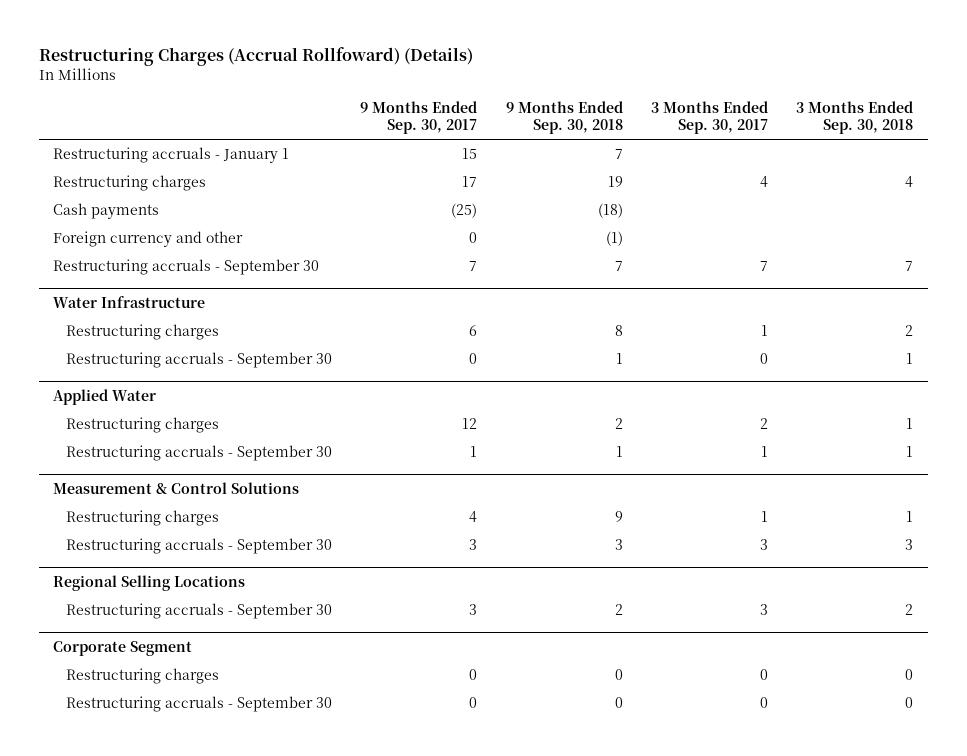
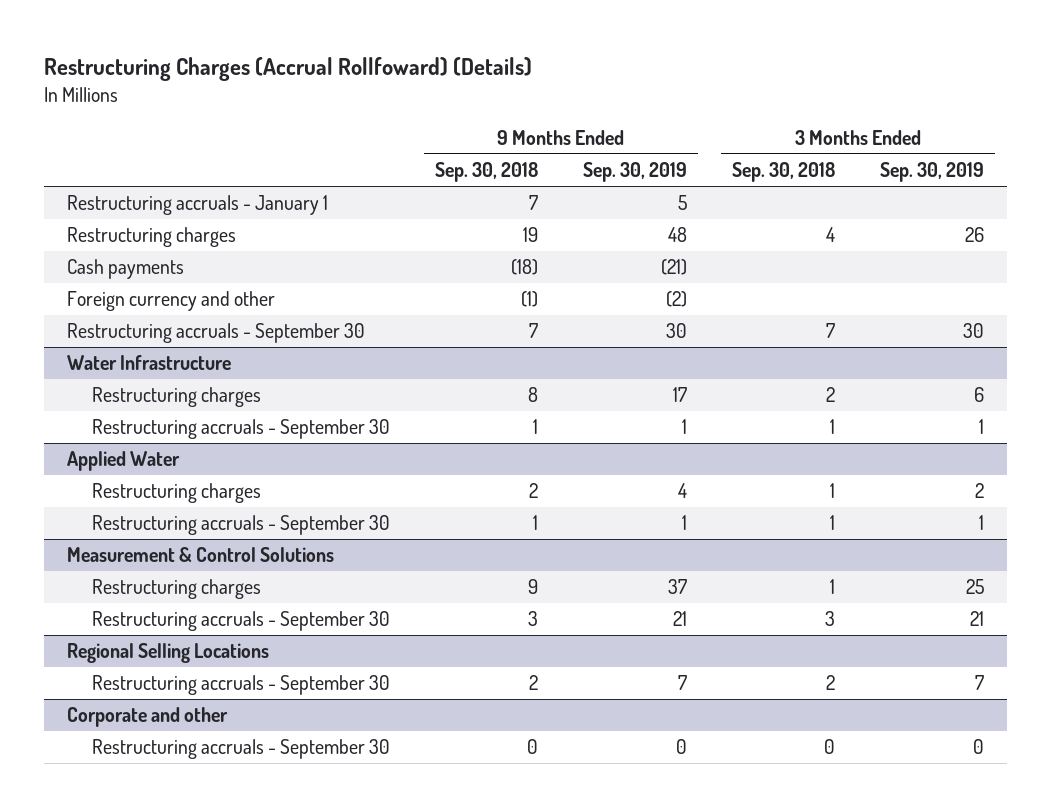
[360,100,478,135] 9 Months Ended Sep. 30, 2017 -> none
[651,100,769,135] 3 Months Ended Sep. 30, 2017 -> none
none -> [583,162,688,183] Sep. 30, 2019
none -> [880,162,985,183] Sep. 30, 2019
[65,668,219,685] Restructuring charges -> none
[53,640,193,656] Corporate Segment -> [66,707,228,728] Corporate and other

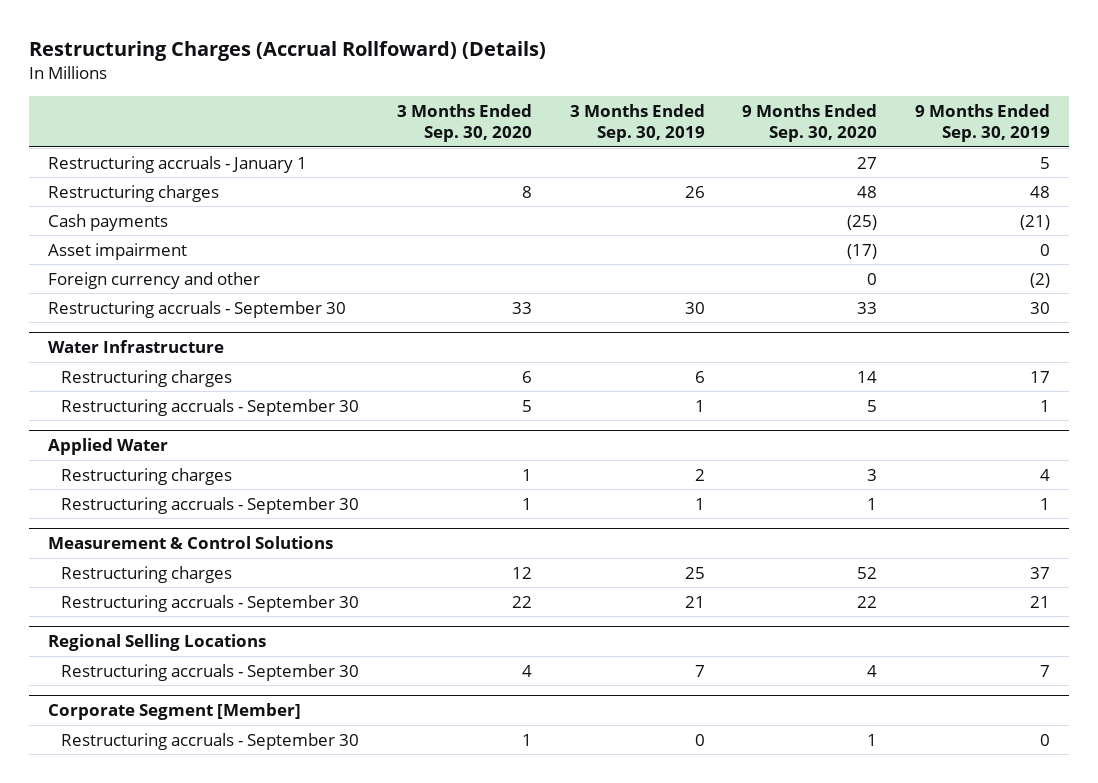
[435,162,539,183] Sep. 30, 2018 -> none
[732,162,836,183] Sep. 30, 2018 -> none
none -> [396,103,532,143] 3 Months Ended Sep. 30, 2020
none -> [742,103,878,143] 9 Months Ended Sep. 30, 2020
none -> [48,242,188,260] Asset impairment
[66,707,228,728] Corporate and other -> [48,703,302,721] Corporate Segment [Member]

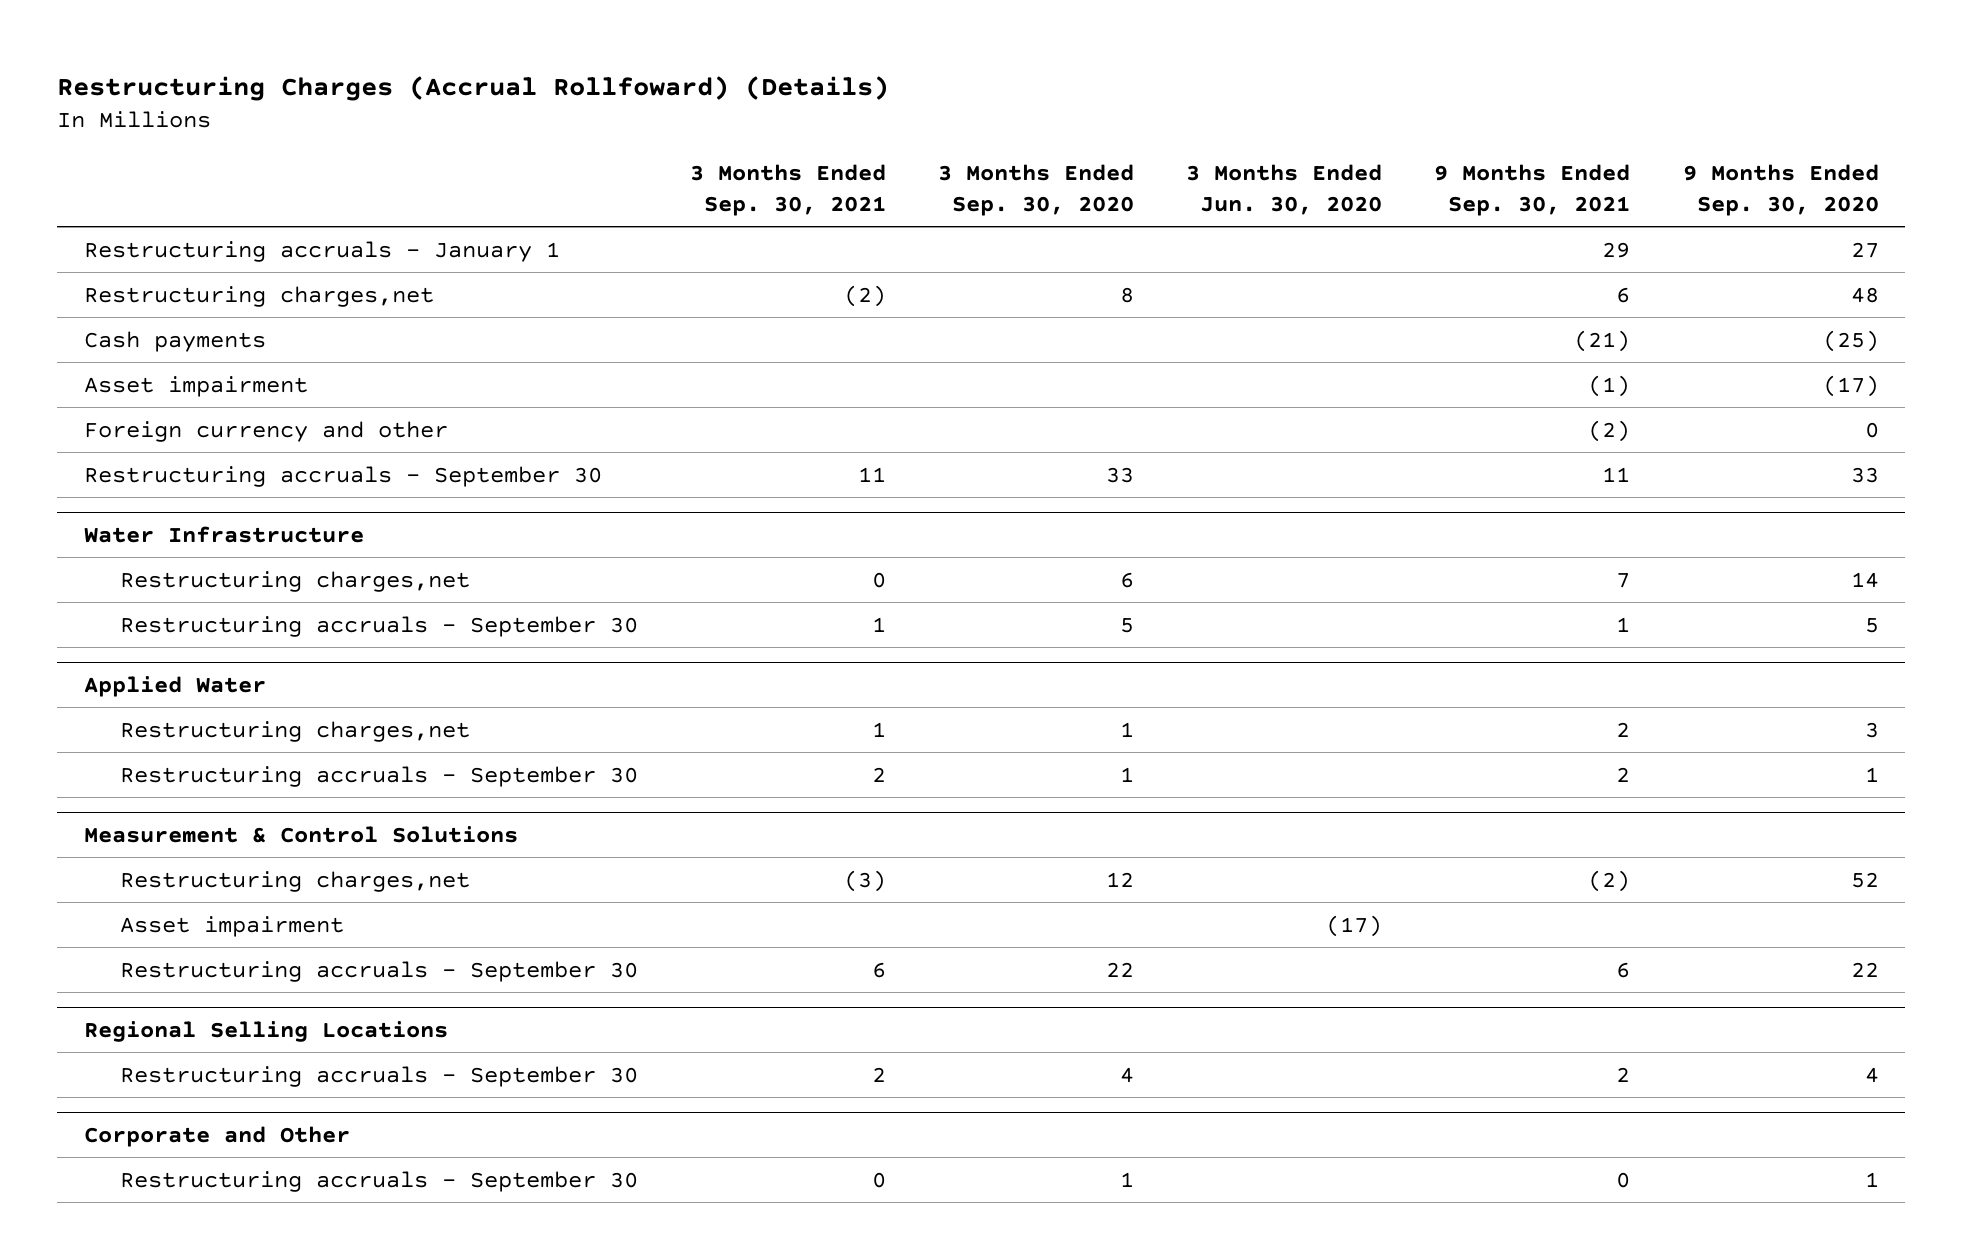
[569,103,705,143] 3 Months Ended Sep. 30, 2019 -> none
[915,103,1051,143] 9 Months Ended Sep. 30, 2019 -> none
none -> [690,164,887,217] 3 Months Ended Sep. 30, 2021
none -> [1186,164,1383,216] 3 Months Ended Jun. 30, 2020
none -> [1434,164,1631,217] 9 Months Ended Sep. 30, 2021
[48,184,220,202] Restructuring charges -> [83,285,434,307] Restructuring charges,net
[60,369,232,387] Restructuring charges -> [120,570,471,592] Restructuring charges,net
[60,467,232,485] Restructuring charges -> [120,720,471,742] Restructuring charges,net
[60,565,232,583] Restructuring charges -> [120,870,471,892] Restructuring charges,net
none -> [120,915,345,937] Asset impairment
[48,703,302,721] Corporate Segment [Member] -> [83,1125,350,1147] Corporate and Other

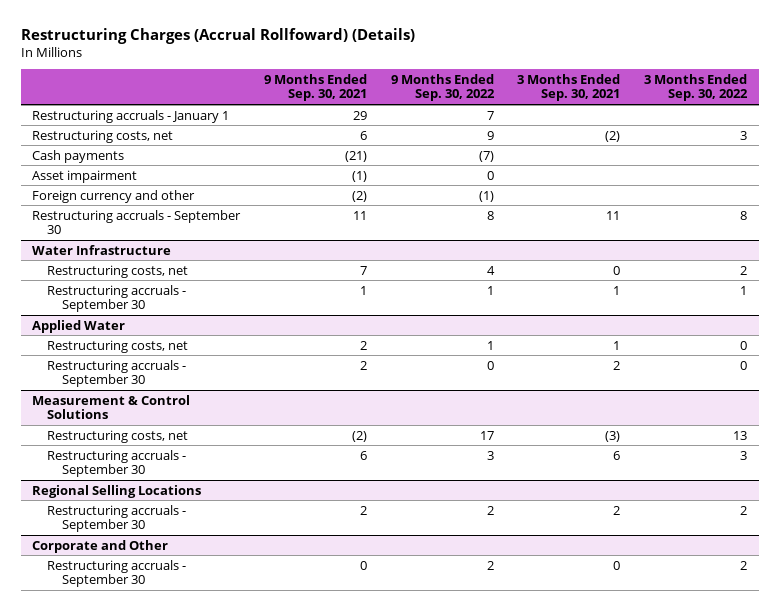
[938,164,1135,217] 3 Months Ended Sep. 30, 2020 -> none
[1186,164,1383,216] 3 Months Ended Jun. 30, 2020 -> none
[1682,164,1879,217] 9 Months Ended Sep. 30, 2020 -> none
none -> [390,74,495,102] 9 Months Ended Sep. 30, 2022
none -> [643,74,748,102] 3 Months Ended Sep. 30, 2022
[83,285,434,307] Restructuring charges,net -> [32,129,174,143] Restructuring costs, net
[120,570,471,592] Restructuring charges,net -> [47,264,189,278] Restructuring costs, net
[120,720,471,742] Restructuring charges,net -> [47,339,189,353] Restructuring costs, net
[120,915,345,937] Asset impairment -> none
[120,870,471,892] Restructuring charges,net -> [47,429,189,443] Restructuring costs, net

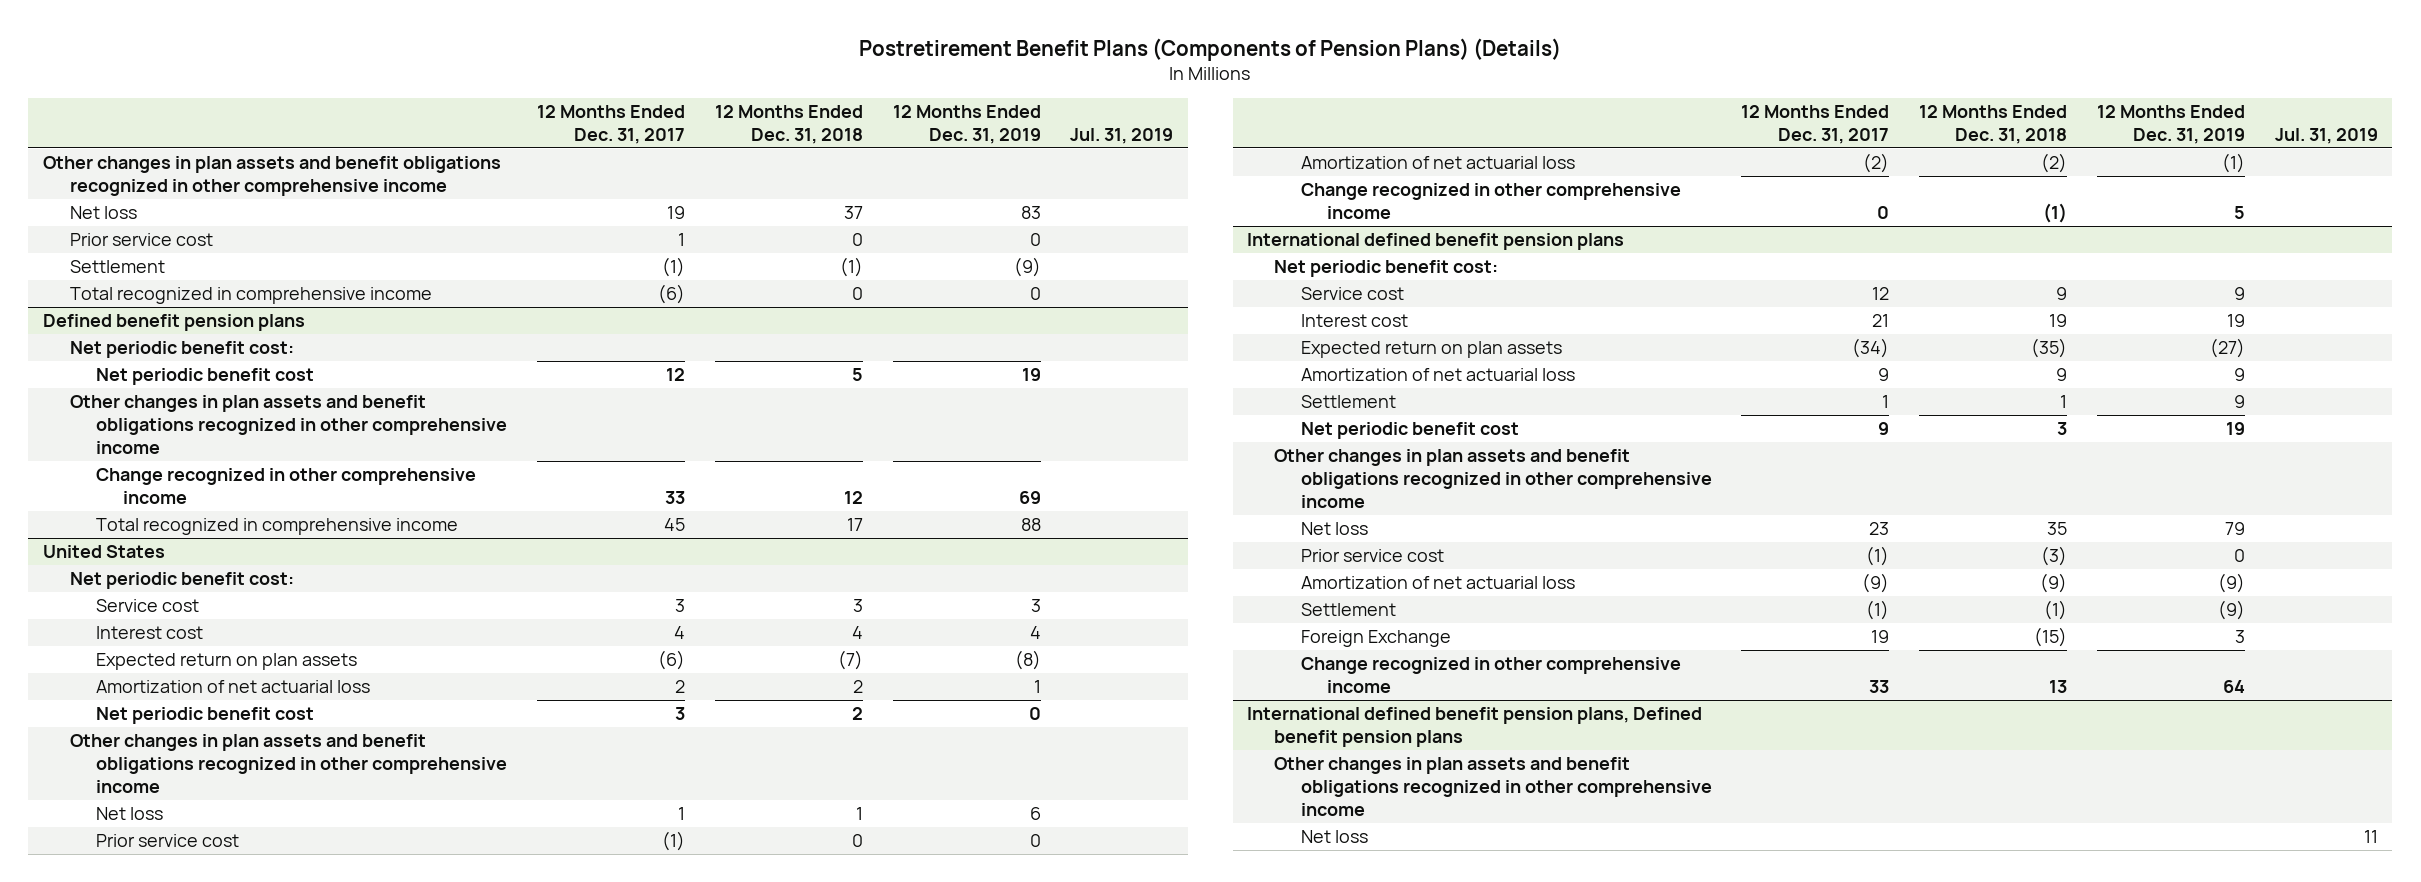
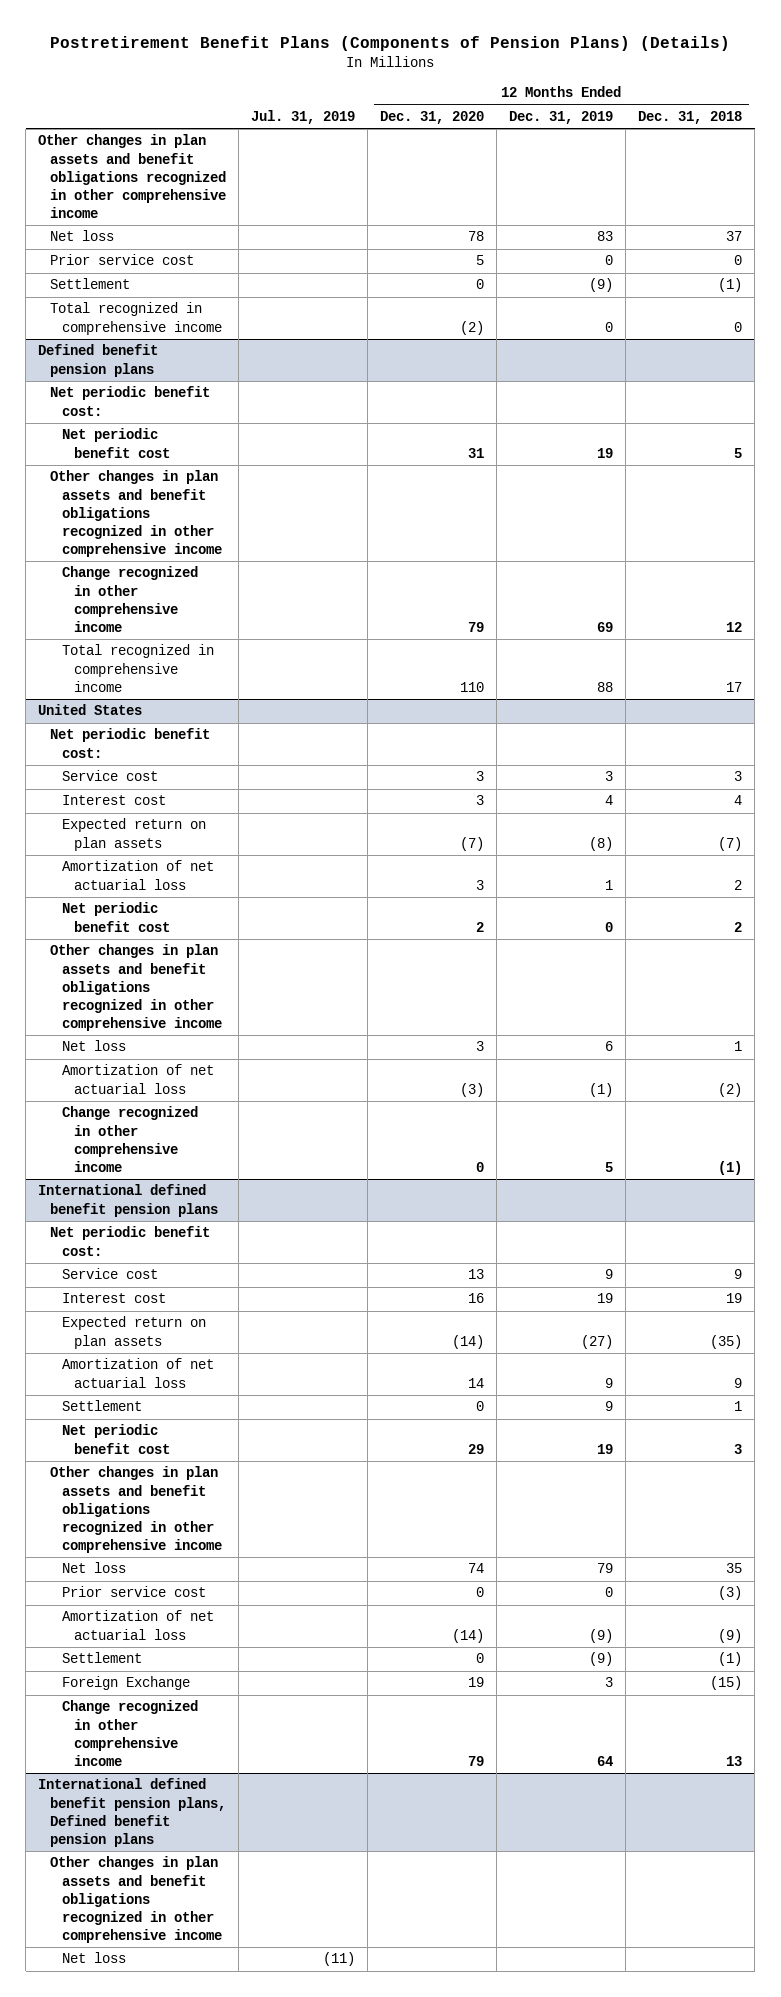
[537,104,686,144] 12 Months Ended Dec. 31, 2017 -> none
none -> [380,110,485,124] Dec. 31, 2020
[96,834,240,848] Prior service cost -> none
[2363,830,2378,844] 11 -> [323,1952,356,1967] (11)

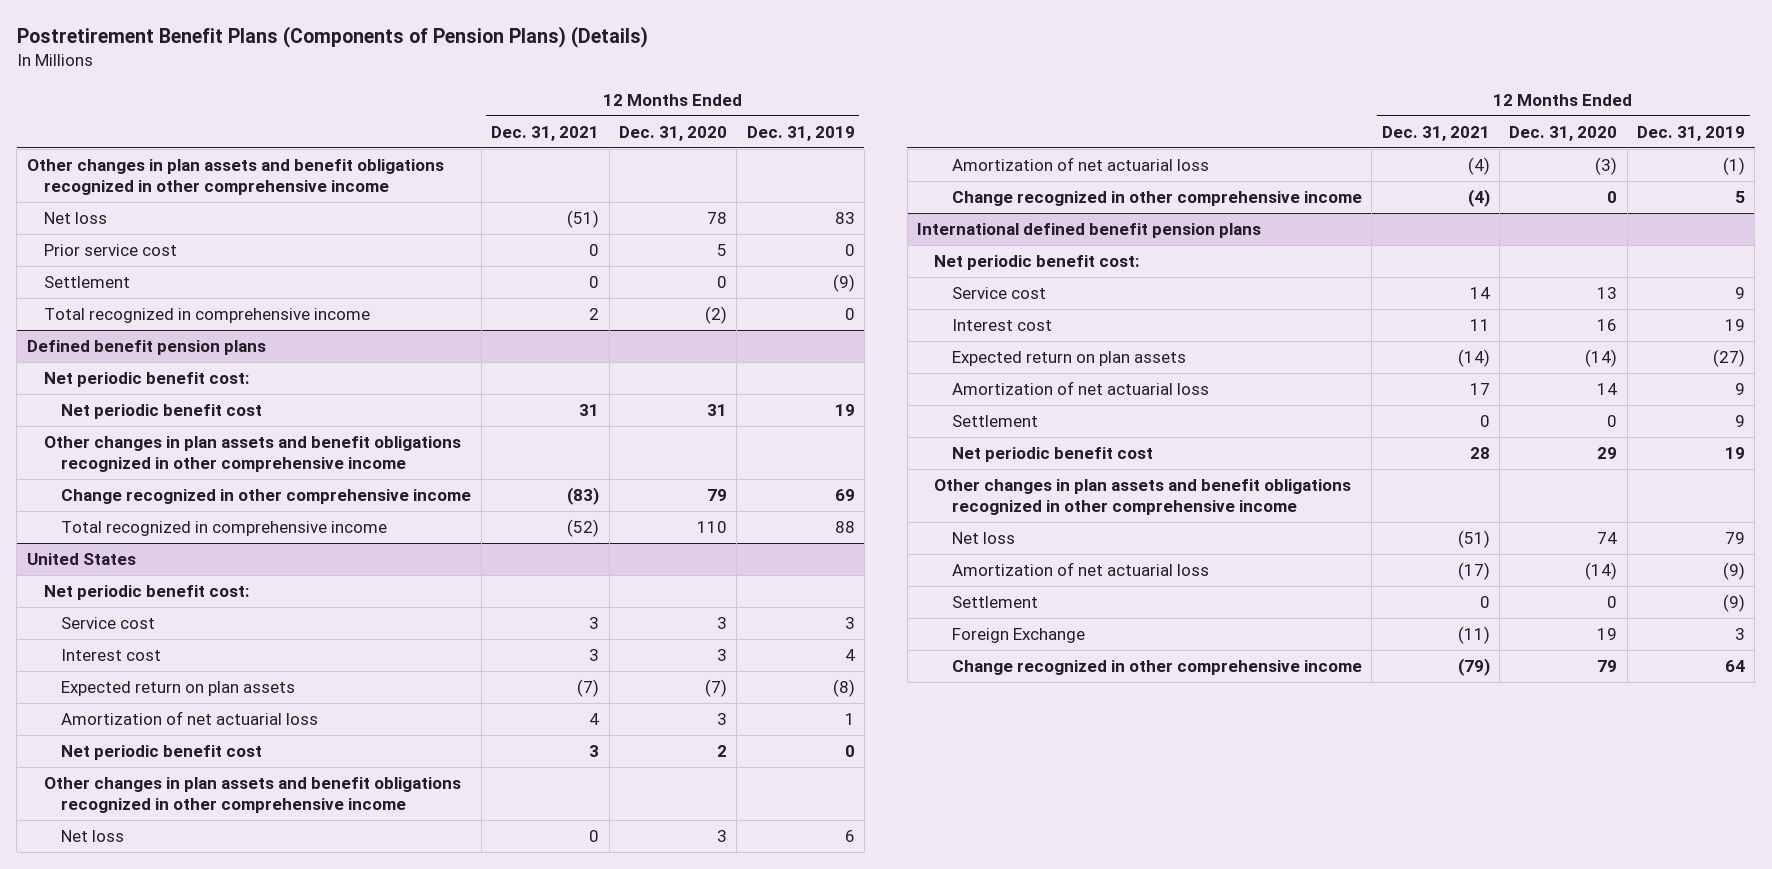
[251,109,356,124] Jul. 31, 2019 -> none
[638,110,743,124] Dec. 31, 2018 -> none
none -> [491,125,600,141] Dec. 31, 2021
[61,1586,206,1598] Prior service cost -> none
[38,1778,227,1847] International defined benefit pension plans, Defined benefit pension plans -> none
[50,1856,222,1943] Other changes in plan assets and benefit obligations recognized in other comprehensive income -> none
[61,1952,126,1964] Net loss -> none

